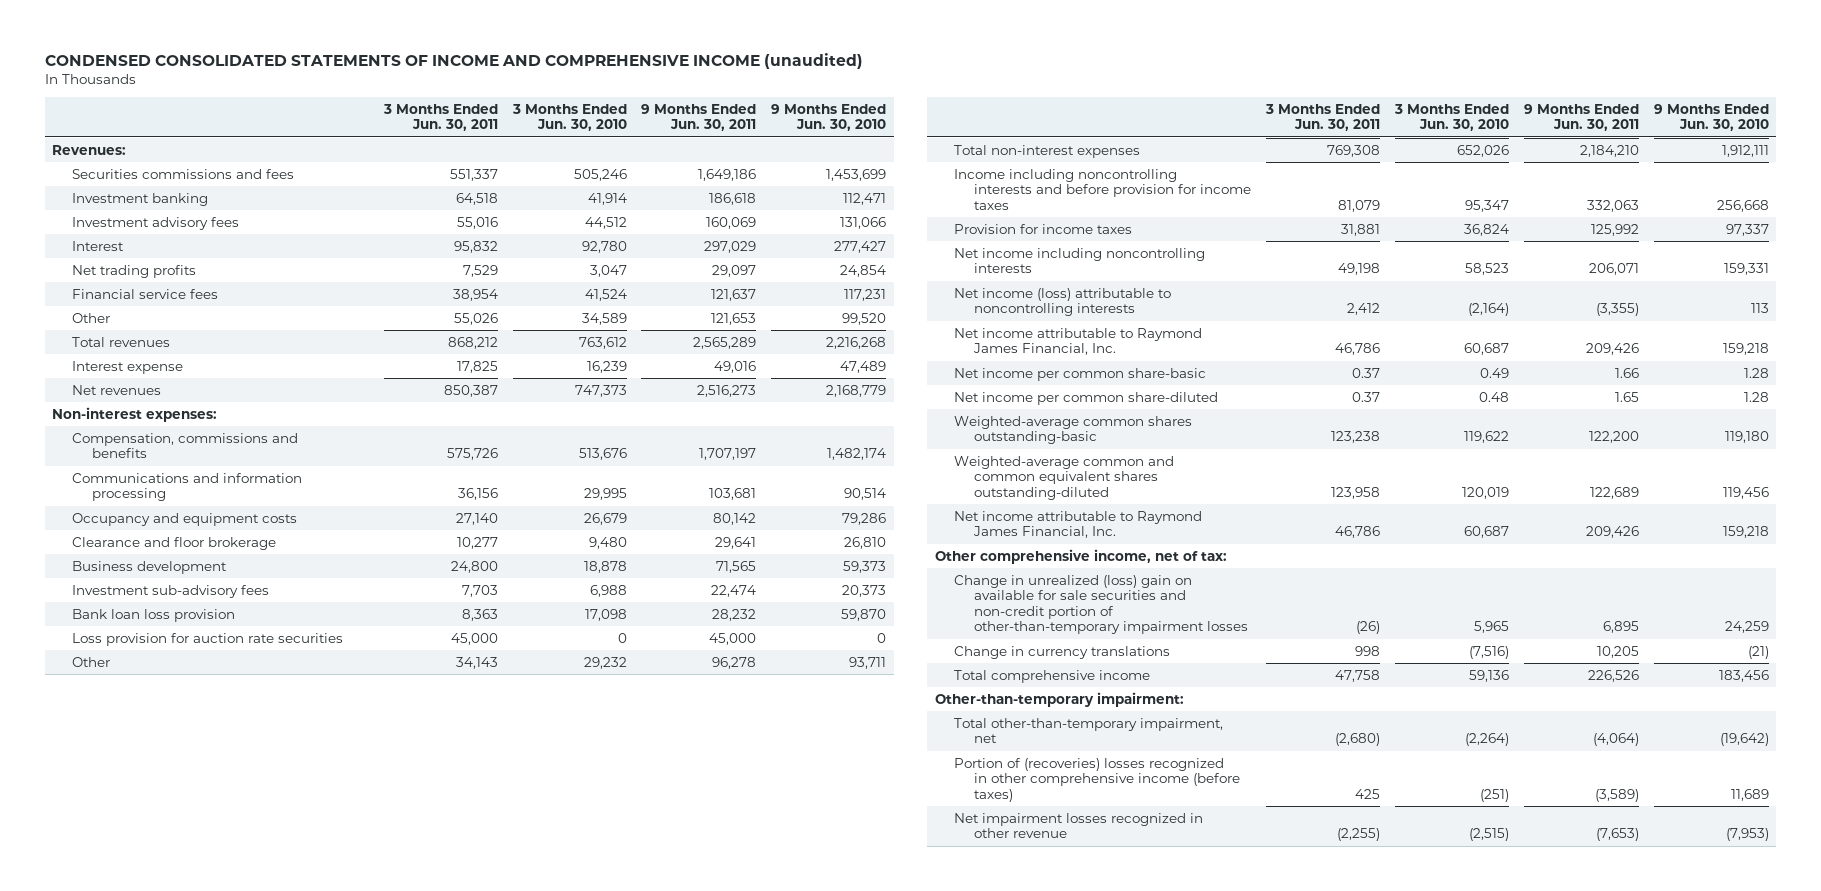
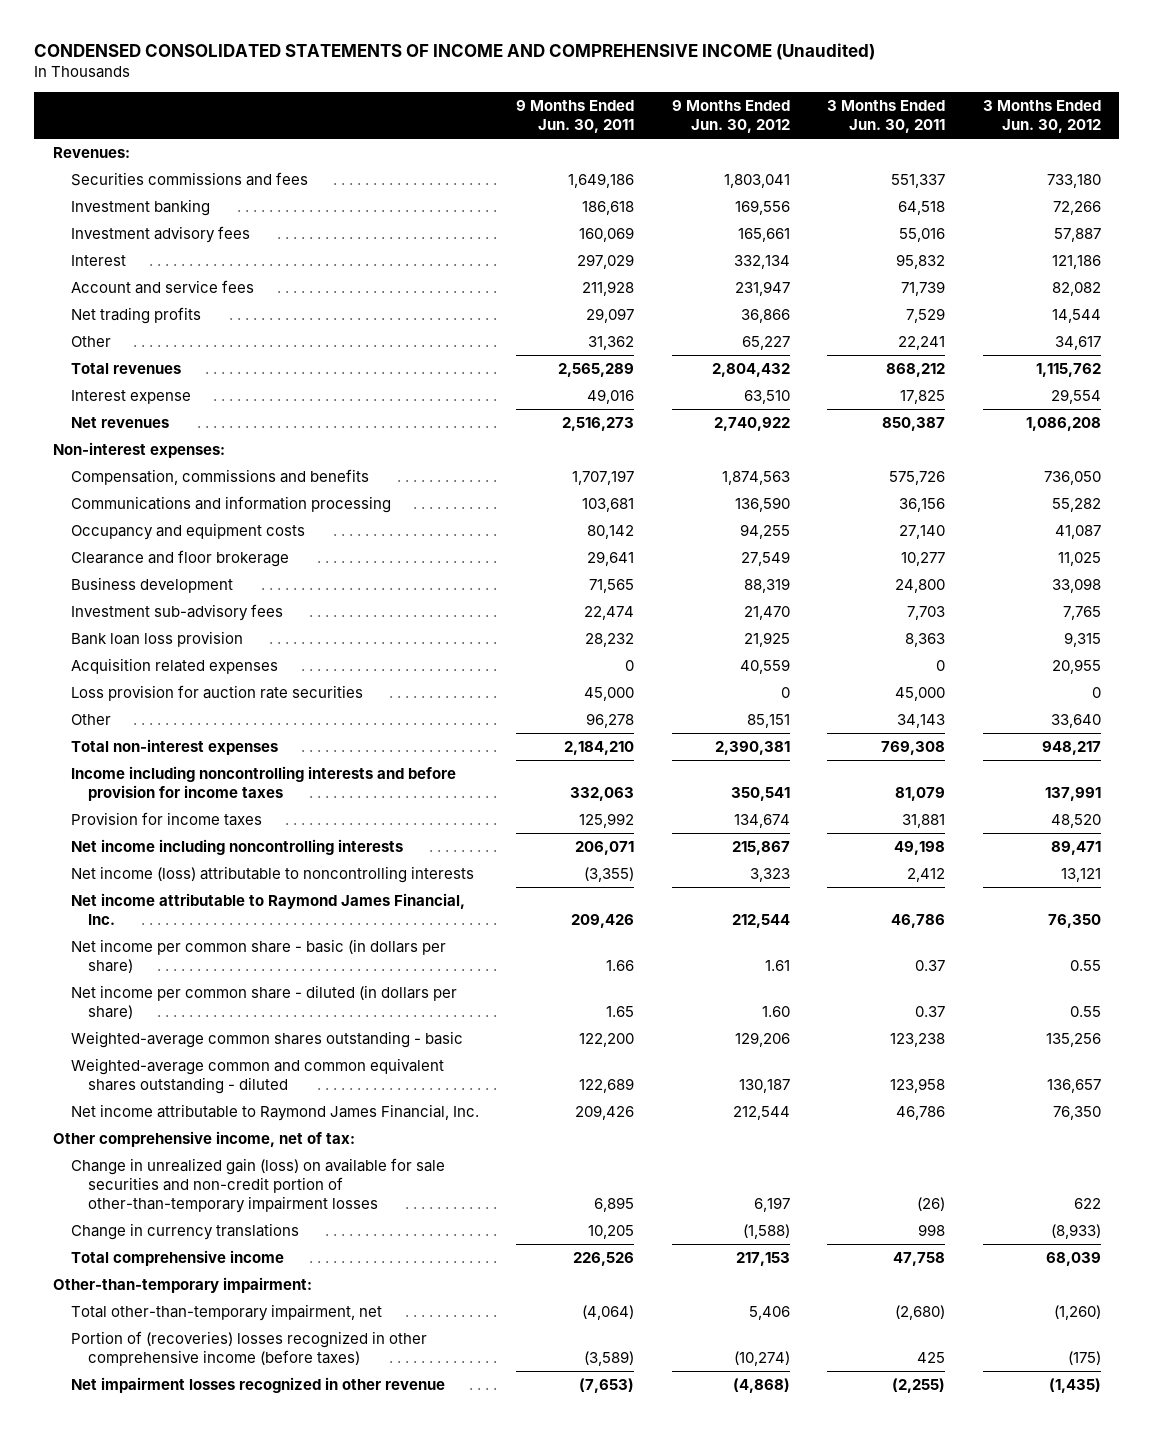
[44,52,863,69] CONDENSED CONSOLIDATED STATEMENTS OF INCOME AND COMPREHENSIVE INCOME (unaudited) -> [33,43,875,61] CONDENSED CONSOLIDATED STATEMENTS OF INCOME AND COMPREHENSIVE INCOME (Unaudited)
[511,103,627,132] 3 Months Ended Jun. 30, 2010 -> none
[771,103,887,132] 9 Months Ended Jun. 30, 2010 -> none
none -> [671,100,790,134] 9 Months Ended Jun. 30, 2012
none -> [982,100,1101,134] 3 Months Ended Jun. 30, 2012
none -> [70,279,254,294] Account and service fees
[72,288,219,299] Financial service fees -> none
[453,312,498,325] 55,026 -> [898,335,946,350] 22,241
[711,312,757,325] 121,653 -> [588,335,635,350] 31,362
none -> [70,657,278,674] Acquisition related expenses
[954,367,1207,381] Net income per common share-basic -> [70,938,446,974] Net income per common share - basic (in dollars per share)
[954,391,1219,405] Net income per common share-diluted -> [70,984,457,1020] Net income per common share - diluted (in dollars per share)
[954,415,1193,445] Weighted-average common shares outstanding-basic -> [70,1030,463,1048] Weighted-average common shares outstanding - basic
[954,455,1175,500] Weighted-average common and common equivalent shares outstanding-diluted -> [70,1057,444,1095] Weighted-average common and common equivalent shares outstanding - diluted
[954,574,1248,635] Change in unrealized (loss) gain on available for sale securities and non-credit portion of other-than-temporary impairment losses -> [70,1157,445,1214] Change in unrealized gain (loss) on available for sale securities and non-credit portion of other-than-temporary impairment losses

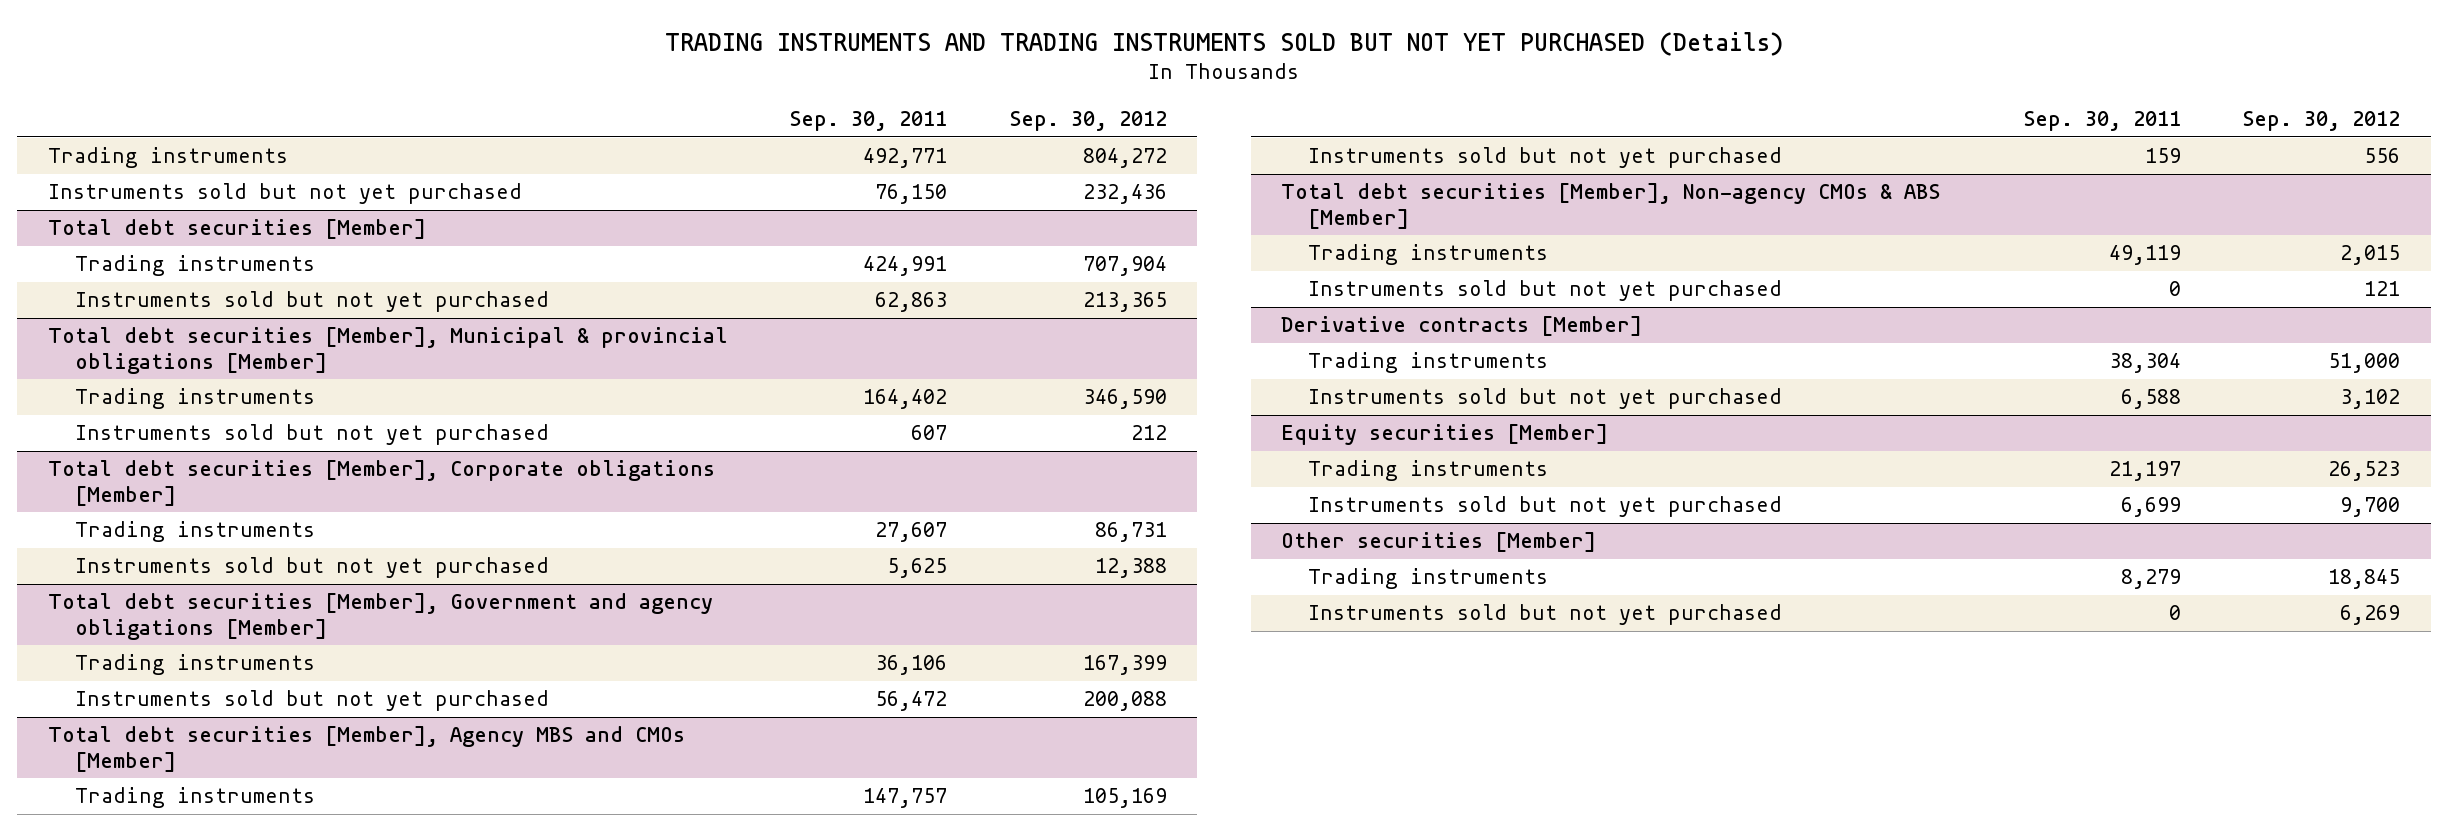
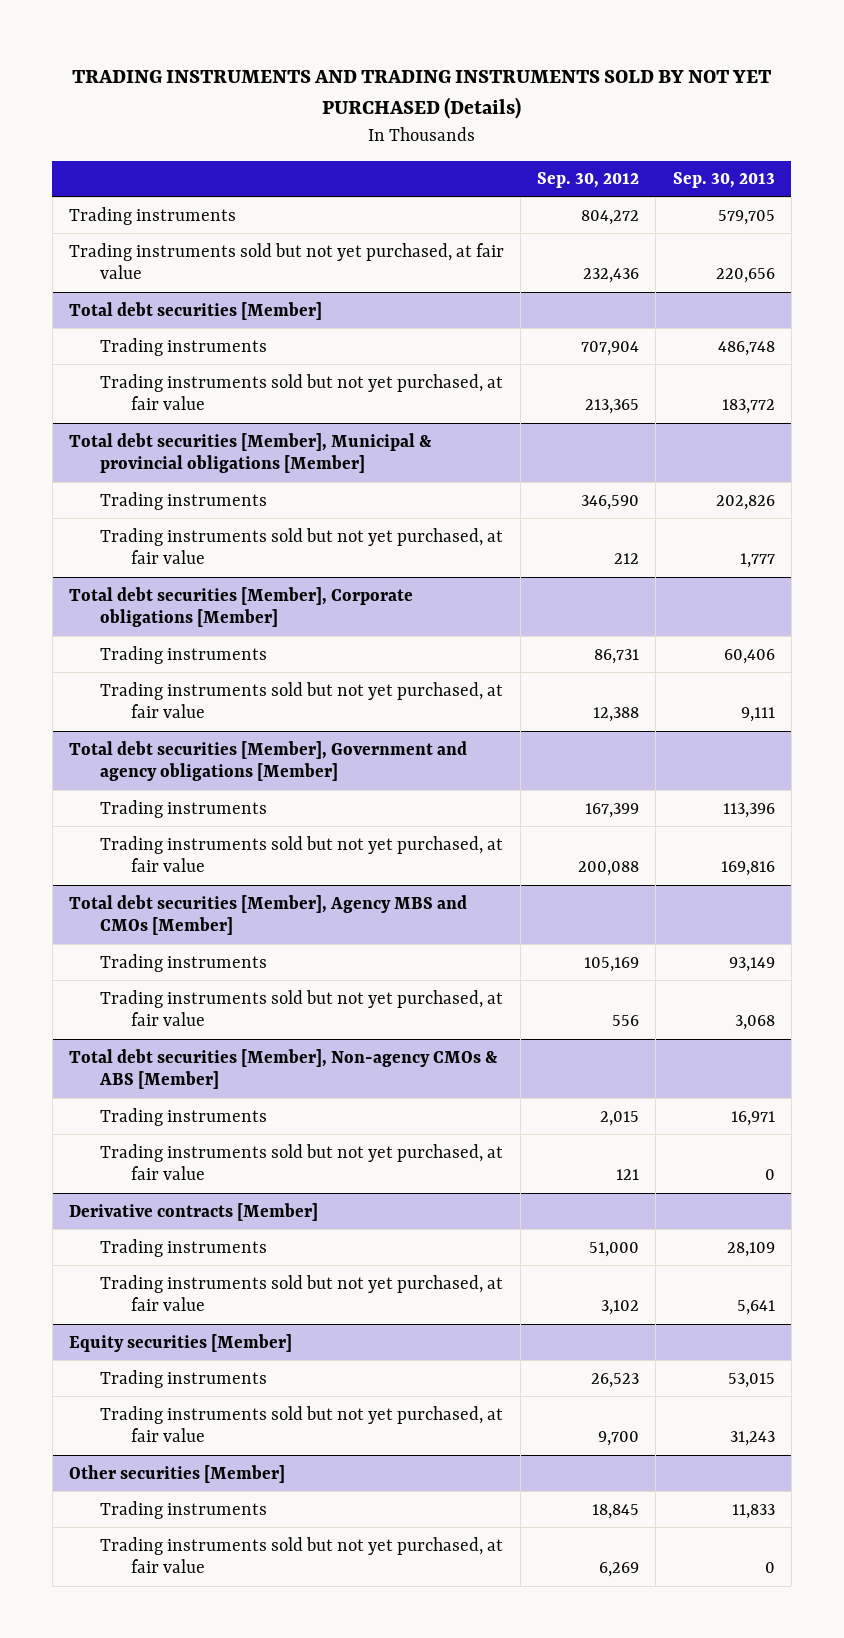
[665,31,1784,56] TRADING INSTRUMENTS AND TRADING INSTRUMENTS SOLD BUT NOT YET PURCHASED (Details) -> [71,70,772,120] TRADING INSTRUMENTS AND TRADING INSTRUMENTS SOLD BY NOT YET PURCHASED (Details)
[789,111,948,132] Sep. 30, 2011 -> none
none -> [672,172,775,189] Sep. 30, 2013
[48,183,523,205] Instruments sold but not yet purchased -> [69,242,505,280] Trading instruments sold but not yet purchased, at fair value
[74,291,549,313] Instruments sold but not yet purchased -> [99,373,503,411] Trading instruments sold but not yet purchased, at fair value
[74,424,549,446] Instruments sold but not yet purchased -> [99,527,503,565] Trading instruments sold but not yet purchased, at fair value
[74,557,549,579] Instruments sold but not yet purchased -> [99,681,503,719] Trading instruments sold but not yet purchased, at fair value
[74,690,549,712] Instruments sold but not yet purchased -> [99,835,503,873] Trading instruments sold but not yet purchased, at fair value
[1308,147,1783,169] Instruments sold but not yet purchased -> [99,989,503,1027] Trading instruments sold but not yet purchased, at fair value
[1308,280,1783,302] Instruments sold but not yet purchased -> [99,1143,503,1181] Trading instruments sold but not yet purchased, at fair value
[1308,388,1783,410] Instruments sold but not yet purchased -> [99,1274,503,1312] Trading instruments sold but not yet purchased, at fair value
[1308,496,1783,518] Instruments sold but not yet purchased -> [99,1405,503,1443] Trading instruments sold but not yet purchased, at fair value
[1308,604,1783,626] Instruments sold but not yet purchased -> [99,1536,503,1574] Trading instruments sold but not yet purchased, at fair value

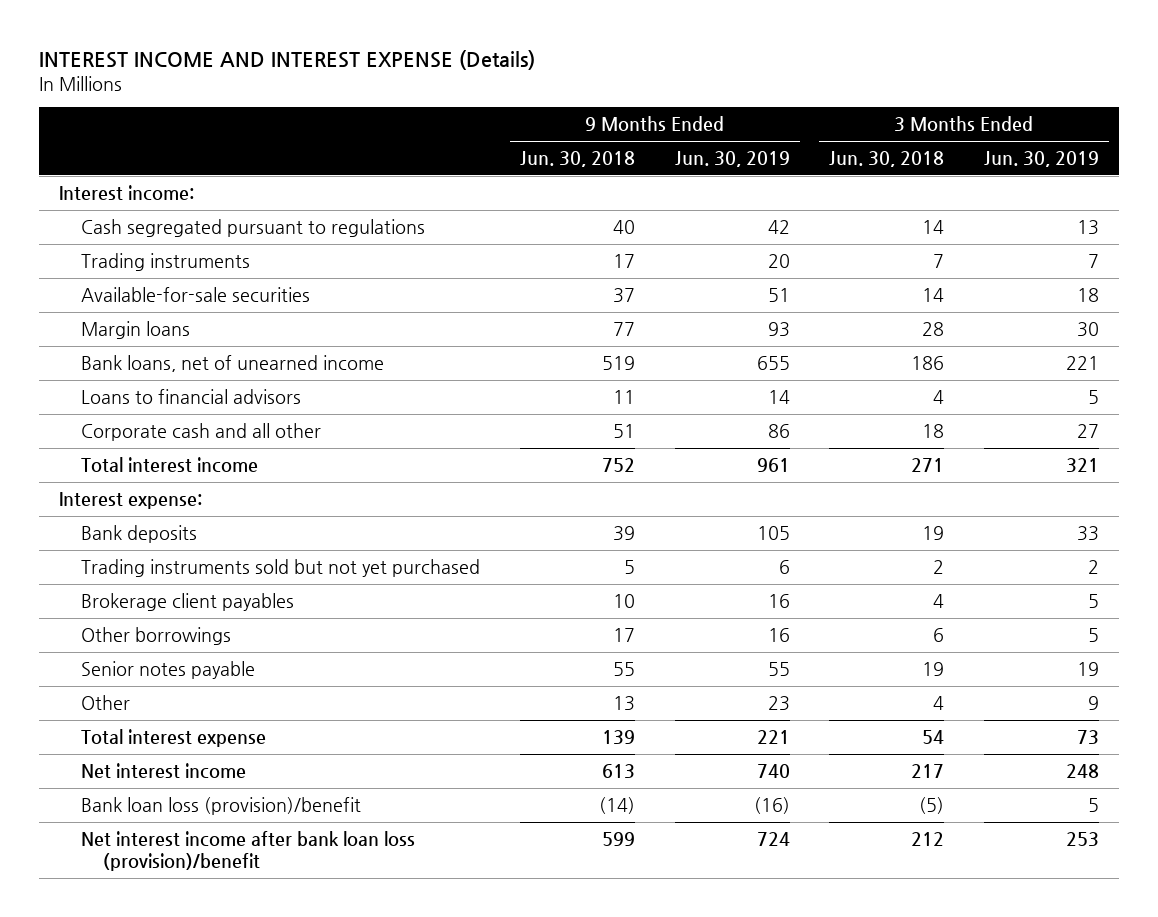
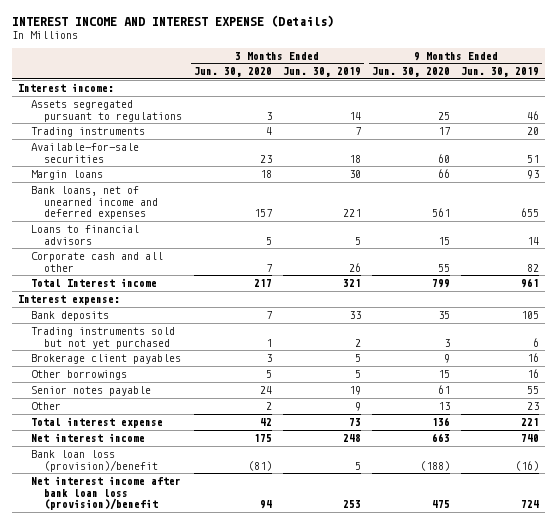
[519,151,635,168] Jun. 30, 2018 -> none
[829,151,945,168] Jun. 30, 2018 -> none
none -> [193,67,272,78] Jun. 30, 2020
none -> [372,67,451,78] Jun. 30, 2020
[81,219,426,238] Cash segregated pursuant to regulations -> [31,99,183,122] Assets segregated pursuant to regulations
[767,220,790,235] 42 -> [527,110,540,120] 46
[1077,220,1100,236] 13 -> [348,111,361,120] 14
[81,355,385,373] Bank loans, net of unearned income -> [31,185,159,220] Bank loans, net of unearned income and deferred expenses
[767,424,790,439] 86 -> [527,263,540,272] 82
[1077,424,1100,439] 27 -> [348,262,361,272] 26
[81,457,259,474] Total interest income -> [31,277,158,287] Total Interest income

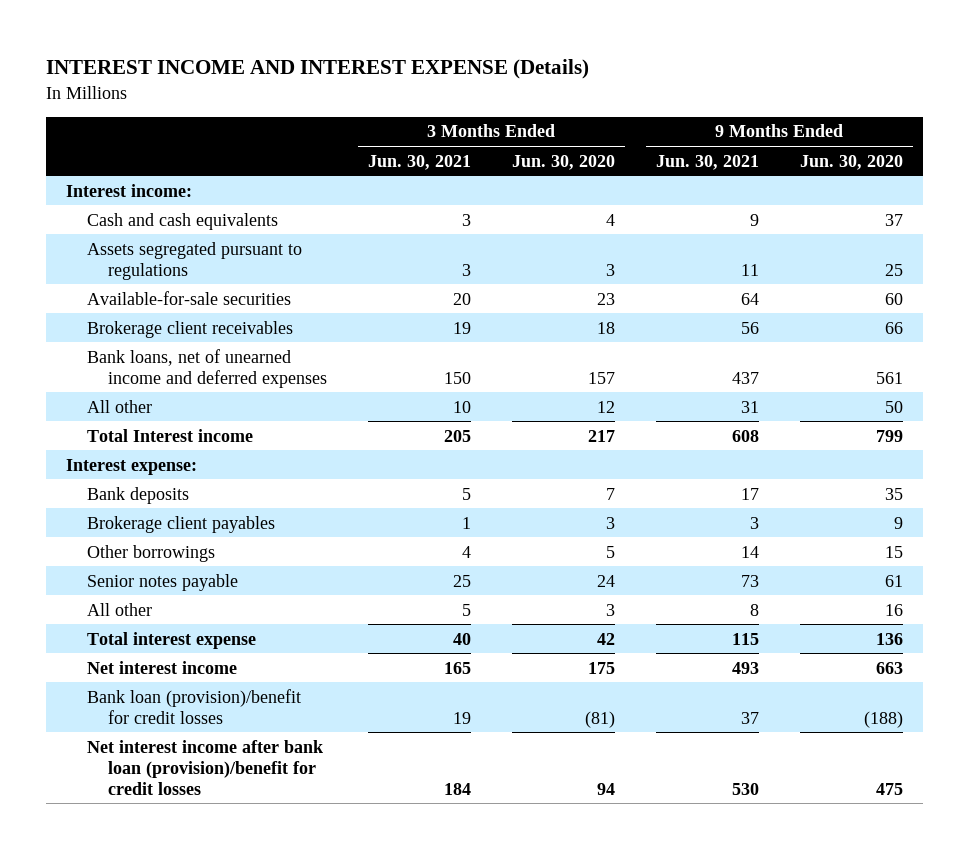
[282,67,361,78] Jun. 30, 2019 -> none
[461,67,540,78] Jun. 30, 2019 -> none
none -> [367,154,471,170] Jun. 30, 2021
none -> [655,154,759,170] Jun. 30, 2021
none -> [87,212,279,230] Cash and cash equivalents
[31,126,146,137] Trading instruments -> none
[31,169,104,180] Margin loans -> [87,320,294,338] Brokerage client receivables
[31,224,140,245] Loans to financial advisors -> none
[31,251,164,272] Corporate cash and all other -> [87,399,153,413] All other
[265,263,272,272] 7 -> [596,400,615,413] 12
[438,263,451,272] 55 -> [884,400,903,413] 50
[31,326,176,349] Trading instruments sold but not yet purchased -> none
[31,401,62,410] Other -> [87,602,153,616] All other
[265,401,272,410] 2 -> [605,603,615,616] 3
[438,401,451,410] 13 -> [884,603,903,616] 16
[31,449,159,472] Bank loan loss (provision)/benefit -> [87,688,302,724] Bank loan (provision)/benefit for credit losses
[31,475,182,511] Net interest income after bank loan loss (provision)/benefit -> [87,739,324,795] Net interest income after bank loan (provision)/benefit for credit losses

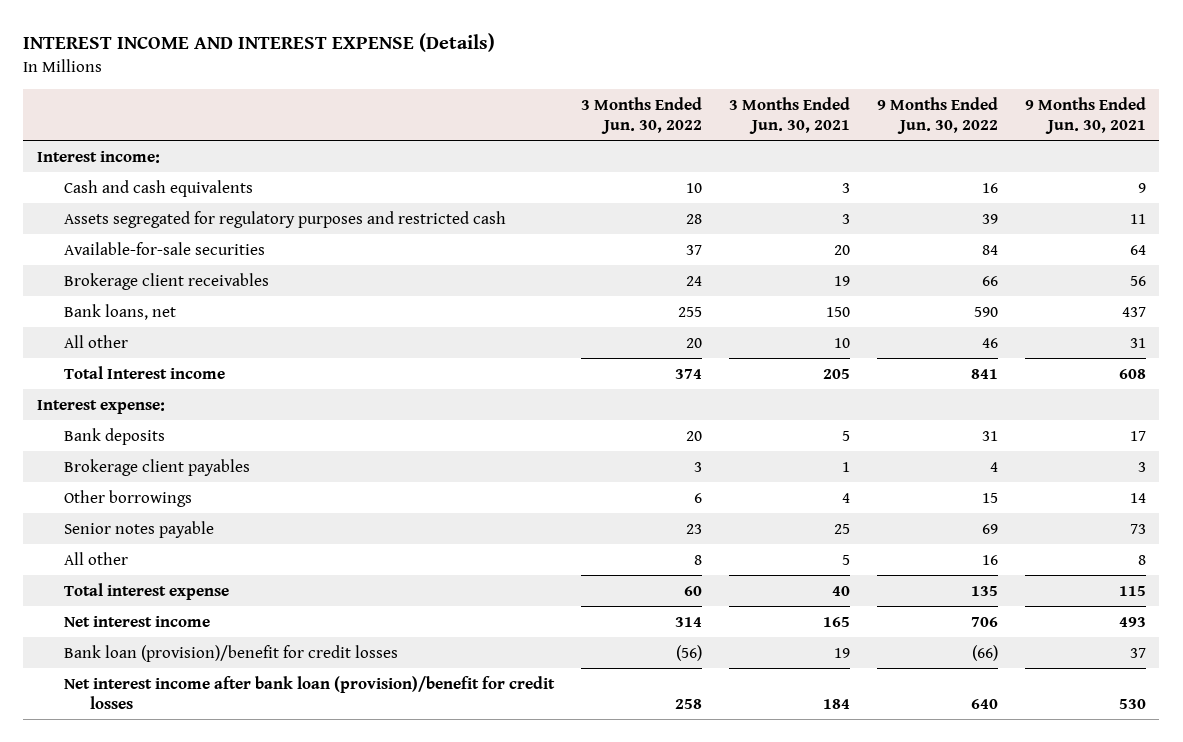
[511,154,615,170] Jun. 30, 2020 -> none
[799,154,903,170] Jun. 30, 2020 -> none
none -> [580,97,702,134] 3 Months Ended Jun. 30, 2022
none -> [876,97,998,134] 9 Months Ended Jun. 30, 2022
[87,241,303,280] Assets segregated pursuant to regulations -> [63,210,506,228] Assets segregated for regulatory purposes and restricted cash
[87,348,328,388] Bank loans, net of unearned income and deferred expenses -> [63,303,176,320] Bank loans, net

